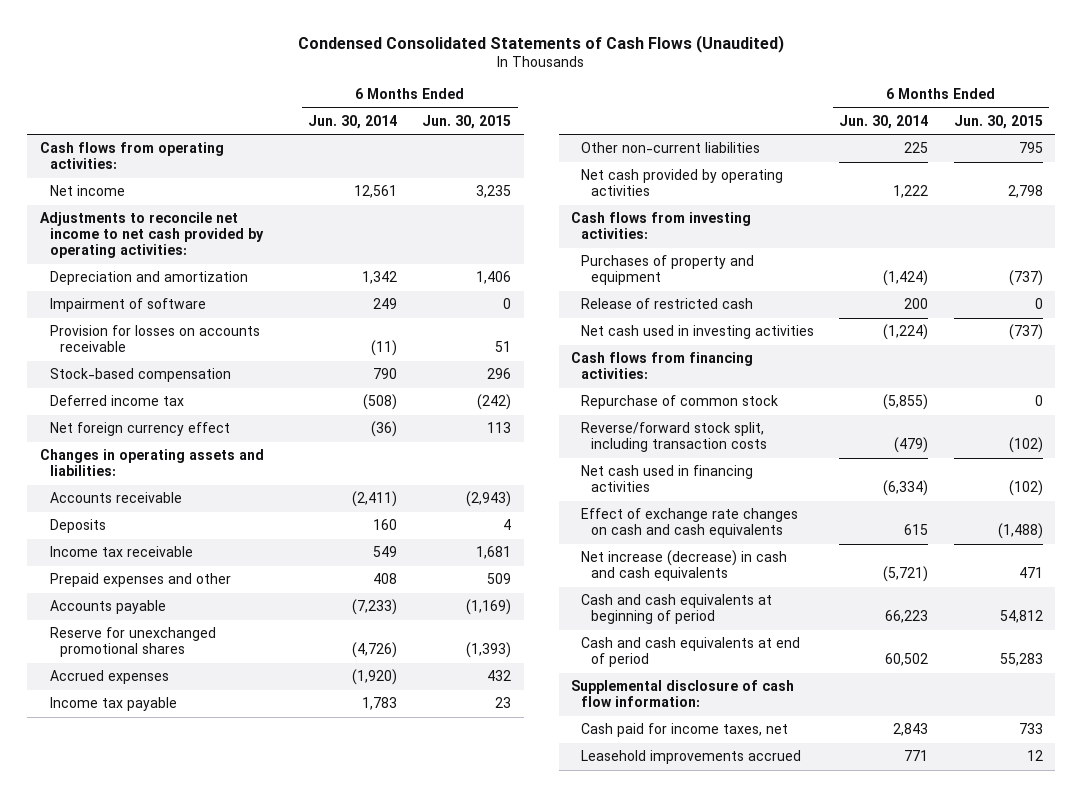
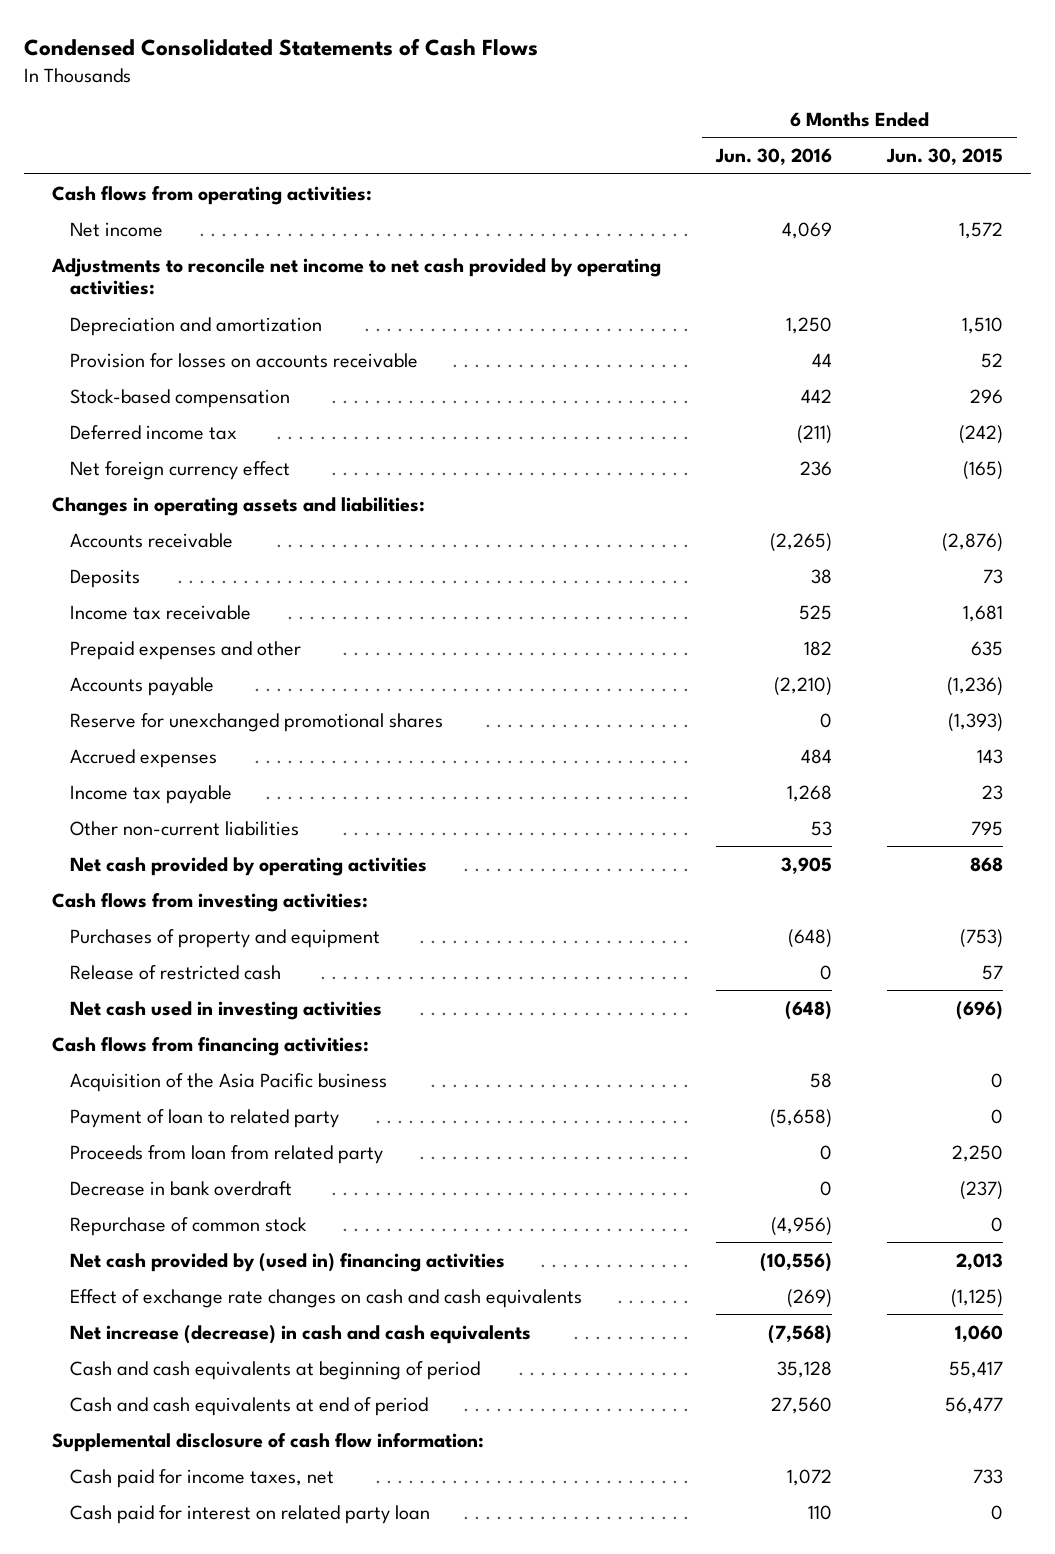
[298,34,785,53] Condensed Consolidated Statements of Cash Flows (Unaudited) -> [24,38,539,57] Condensed Consolidated Statements of Cash Flows
[308,114,398,129] Jun. 30, 2014 -> none
none -> [715,148,833,166] Jun. 30, 2016
[476,185,512,199] 3,235 -> [959,221,1004,239] 1,572
[49,298,206,313] Impairment of software -> none
[476,271,512,285] 1,406 -> [962,316,1004,334] 1,510
[495,341,512,353] 51 -> [981,352,1004,368] 52
[487,422,512,434] 113 -> [963,460,1004,480] (165)
[466,491,512,508] (2,943) -> [942,532,1004,552] (2,876)
[503,519,512,531] 4 -> [983,568,1004,584] 73
[487,573,512,585] 509 -> [971,640,1004,656] 635
[466,599,512,616] (1,169) -> [947,676,1004,696] (1,236)
[487,670,512,682] 432 -> [977,748,1004,764] 143
[1007,185,1043,199] 2,798 -> [970,856,1004,872] 868
[1008,270,1043,287] (737) -> [960,928,1004,948] (753)
[1034,298,1043,310] 0 -> [982,964,1004,980] 57
[1008,324,1043,341] (737) -> [956,1000,1004,1020] (696)
none -> [69,1072,387,1092] Acquisition of the Asia Pacific business
none -> [69,1108,339,1128] Payment of loan to related party
none -> [69,1144,383,1164] Proceeds from loan from related party
none -> [69,1180,292,1196] Decrease in bank overdraft
[581,422,767,453] Reverse/forward stock split, including transaction costs -> none
[581,465,754,493] Net cash used in financing activities -> [69,1252,505,1272] Net cash provided by (used in) financing activities
[1008,480,1043,497] (102) -> [956,1252,1004,1270] 2,013
[997,523,1043,540] (1,488) -> [951,1288,1004,1308] (1,125)
[1018,567,1043,579] 471 -> [955,1324,1004,1342] 1,060
[999,610,1043,624] 54,812 -> [949,1360,1004,1378] 55,417
[999,653,1043,667] 55,283 -> [945,1396,1004,1414] 56,477
[581,750,802,765] Leasehold improvements accrued -> none
none -> [69,1504,430,1524] Cash paid for interest on related party loan

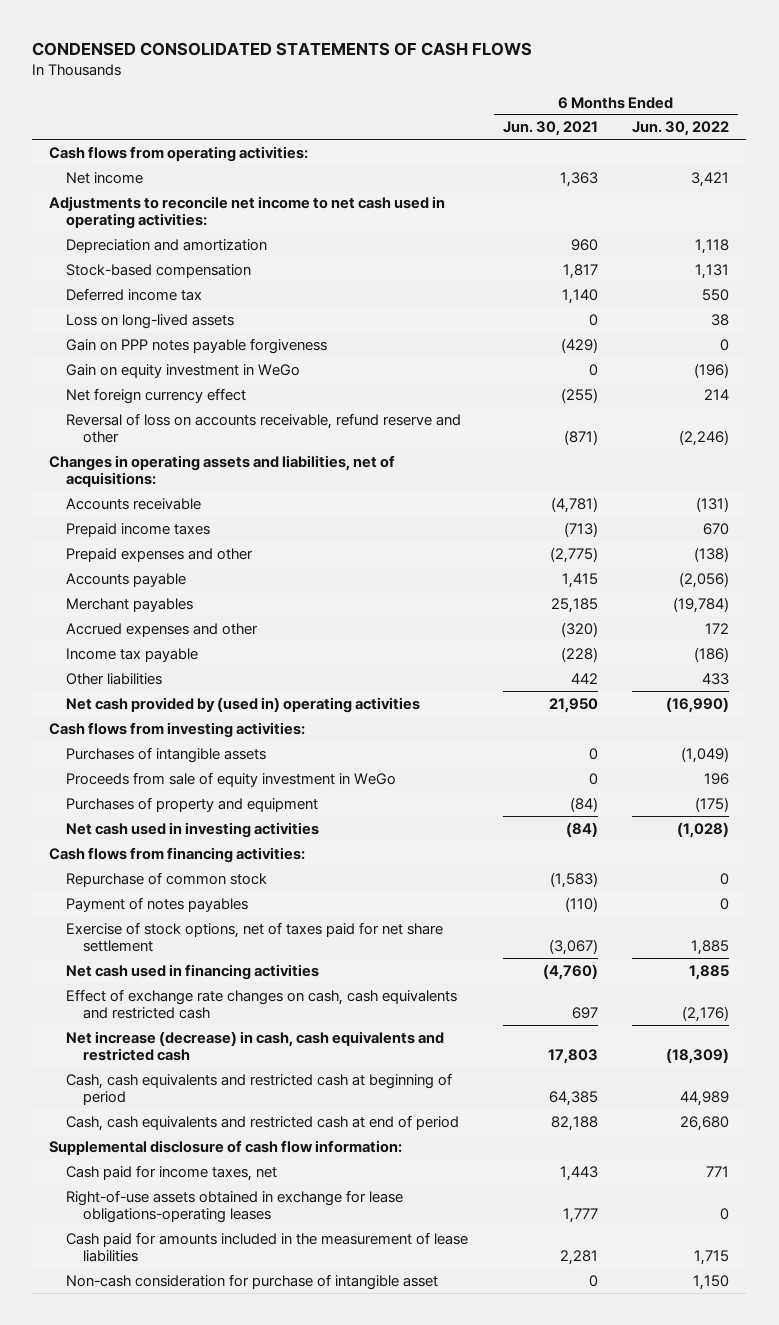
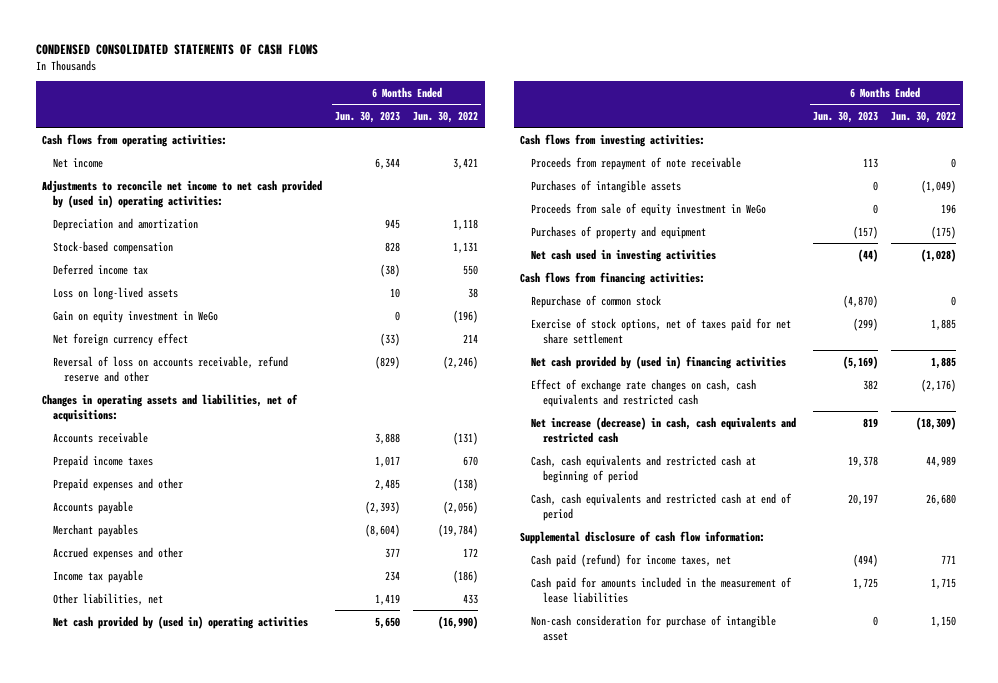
[502,121,598,137] Jun. 30, 2021 -> none
none -> [335,110,401,123] Jun. 30, 2023
[49,195,446,230] Adjustments to reconcile net income to net cash used in operating activities: -> [42,179,323,208] Adjustments to reconcile net income to net cash provided by (used in) operating activities:
[66,337,328,354] Gain on PPP notes payable forgiveness -> none
[66,672,163,685] Other liabilities -> [53,592,164,605] Other liabilities, net
none -> [531,156,742,170] Proceeds from repayment of note receivable
[66,896,249,912] Payment of notes payables -> none
[66,963,320,980] Net cash used in financing activities -> [531,355,787,369] Net cash provided by (used in) financing activities
[66,1189,404,1224] Right-of-use assets obtained in exchange for lease obligations-operating leases -> none
[66,1164,278,1181] Cash paid for income taxes, net -> [531,553,732,567] Cash paid (refund) for income taxes, net

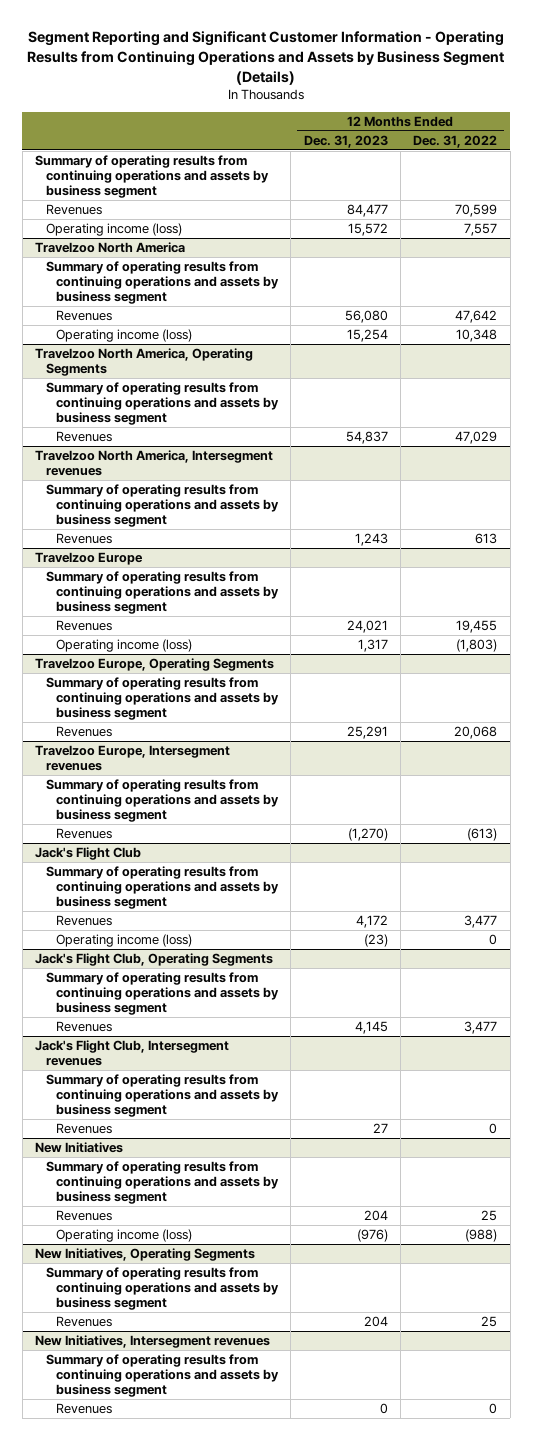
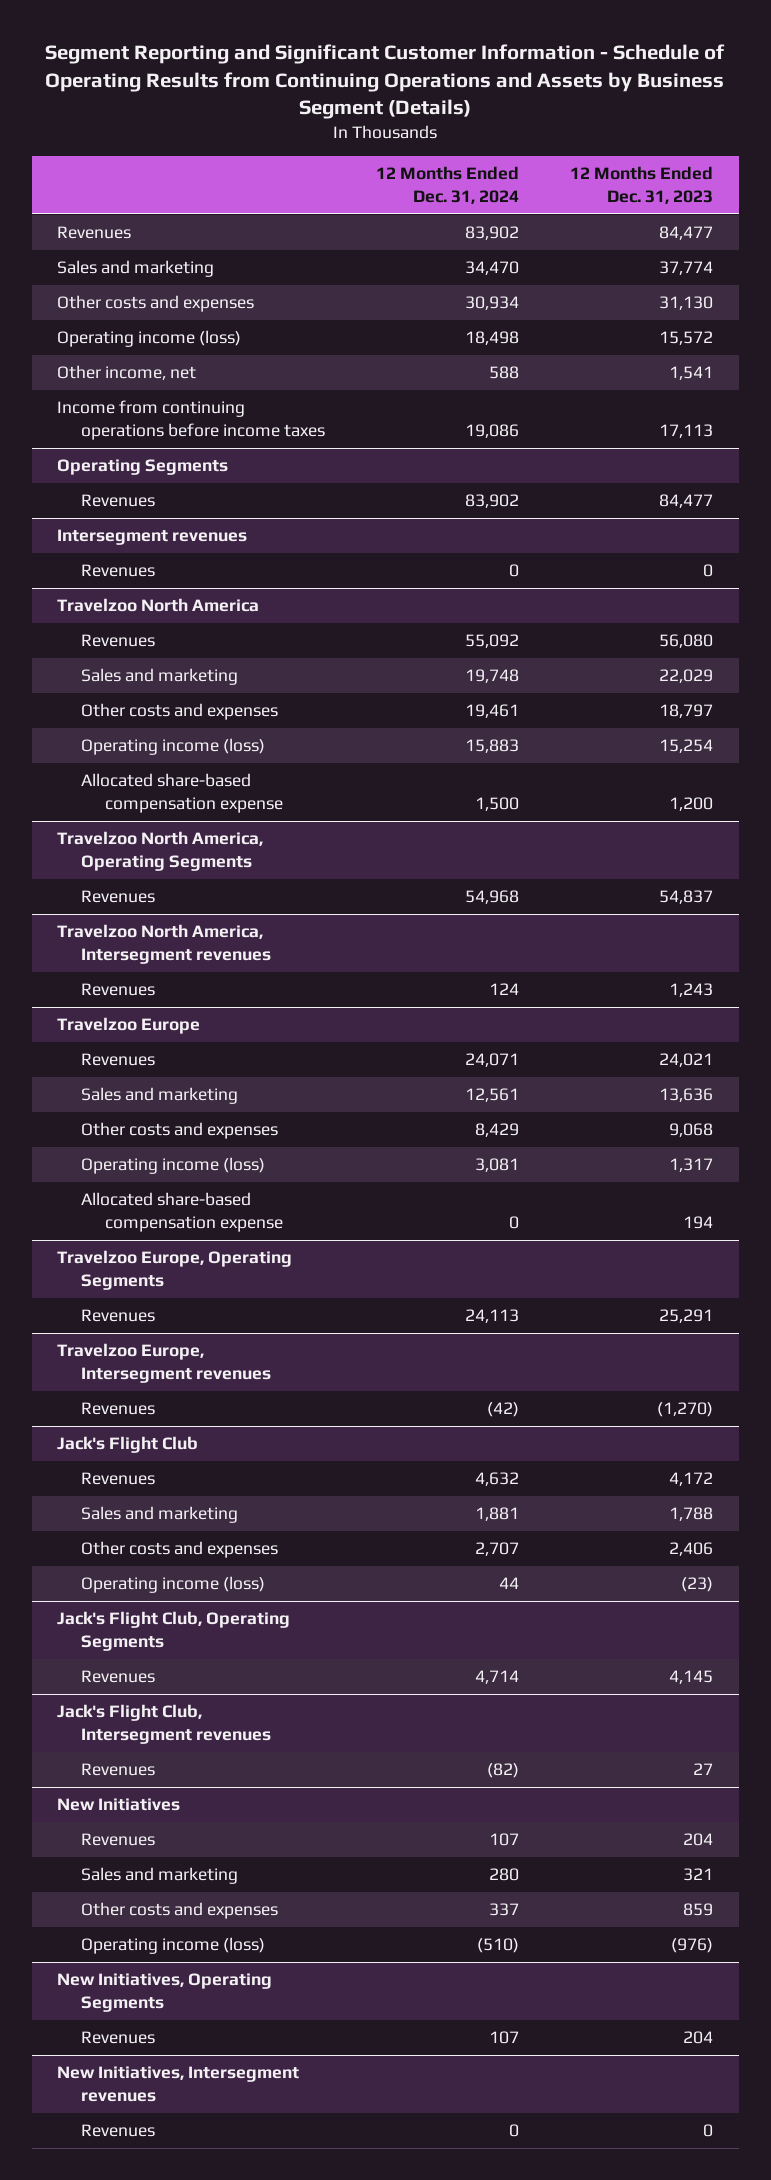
[27,31,505,85] Segment Reporting and Significant Customer Information - Operating Results from Continuing Operations and Assets by Business Segment (Details) -> [45,44,726,120] Segment Reporting and Significant Customer Information - Schedule of Operating Results from Continuing Operations and Assets by Business Segment (Details)
[413,134,498,148] Dec. 31, 2022 -> none
none -> [376,165,520,204] 12 Months Ended Dec. 31, 2024
[35,154,269,198] Summary of operating results from continuing operations and assets by business segment -> none
none -> [57,260,215,278] Sales and marketing
none -> [57,295,255,313] Other costs and expenses
none -> [57,365,197,381] Other income, net
none -> [57,400,325,441] Income from continuing operations before income taxes
none -> [57,459,229,476] Operating Segments
none -> [80,494,155,508] Revenues
none -> [57,529,248,546] Intersegment revenues
none -> [80,564,155,578] Revenues
[45,260,279,304] Summary of operating results from continuing operations and assets by business segment -> none
none -> [80,668,238,686] Sales and marketing
none -> [80,703,278,721] Other costs and expenses
none -> [80,773,283,814] Allocated share-based compensation expense
[45,381,279,425] Summary of operating results from continuing operations and assets by business segment -> none
[45,483,279,527] Summary of operating results from continuing operations and assets by business segment -> none
[45,570,279,614] Summary of operating results from continuing operations and assets by business segment -> none
none -> [80,1087,238,1105] Sales and marketing
none -> [80,1122,278,1140] Other costs and expenses
none -> [80,1192,283,1233] Allocated share-based compensation expense
[45,676,279,720] Summary of operating results from continuing operations and assets by business segment -> none
[45,778,279,822] Summary of operating results from continuing operations and assets by business segment -> none
[45,865,279,909] Summary of operating results from continuing operations and assets by business segment -> none
none -> [80,1506,238,1524] Sales and marketing
none -> [80,1541,278,1559] Other costs and expenses
[45,971,279,1015] Summary of operating results from continuing operations and assets by business segment -> none
[45,1073,279,1117] Summary of operating results from continuing operations and assets by business segment -> none
[45,1160,279,1204] Summary of operating results from continuing operations and assets by business segment -> none
none -> [80,1867,238,1885] Sales and marketing
none -> [80,1902,278,1920] Other costs and expenses
[45,1266,279,1310] Summary of operating results from continuing operations and assets by business segment -> none
[45,1353,279,1397] Summary of operating results from continuing operations and assets by business segment -> none

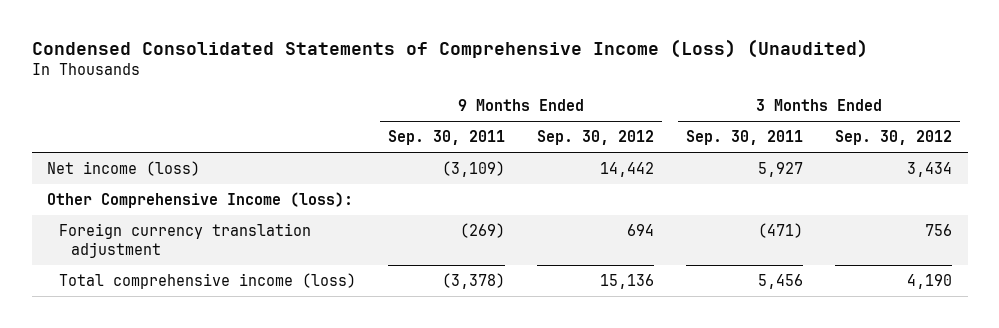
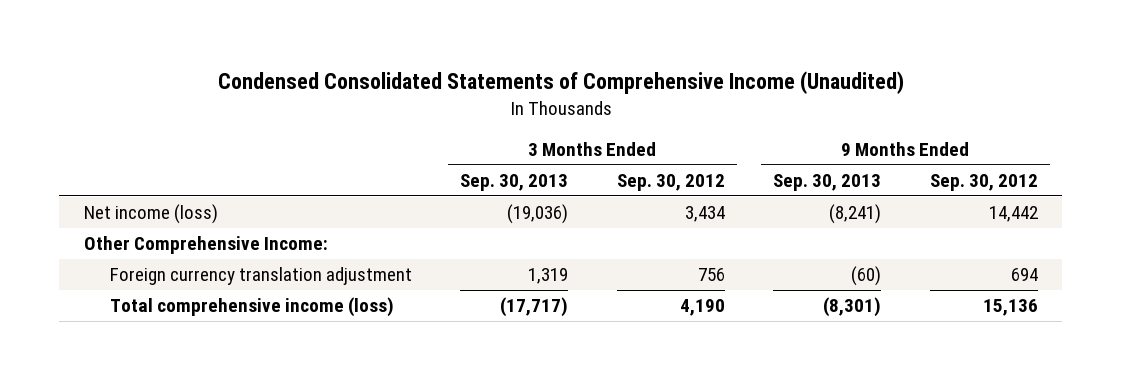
[31,38,868,58] Condensed Consolidated Statements of Comprehensive Income (Loss) (Unaudited) -> [217,70,904,94] Condensed Consolidated Statements of Comprehensive Income (Unaudited)
[387,130,505,146] Sep. 30, 2011 -> none
[685,130,803,146] Sep. 30, 2011 -> none
none -> [460,174,569,192] Sep. 30, 2013
none -> [773,174,882,192] Sep. 30, 2013
[47,191,354,208] Other Comprehensive Income (loss): -> [83,236,328,255] Other Comprehensive Income:

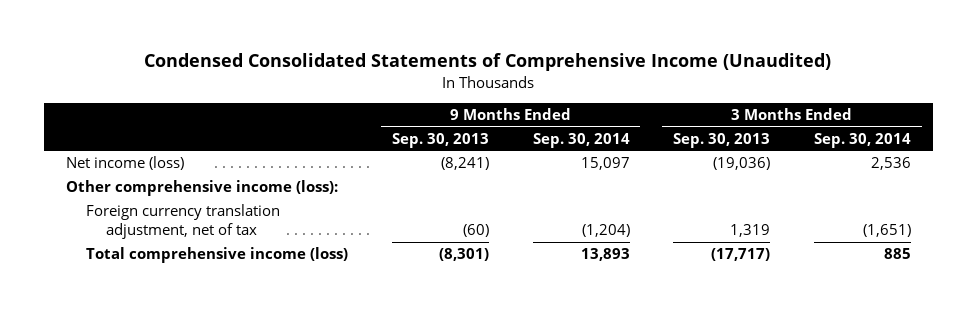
[616,174,725,192] Sep. 30, 2012 -> none
[929,174,1038,192] Sep. 30, 2012 -> none
none -> [532,132,630,148] Sep. 30, 2014
none -> [813,132,911,148] Sep. 30, 2014
[83,236,328,255] Other Comprehensive Income: -> [65,180,338,197] Other comprehensive income (loss):
[109,267,412,286] Foreign currency translation adjustment -> [86,204,281,240] Foreign currency translation adjustment, net of tax

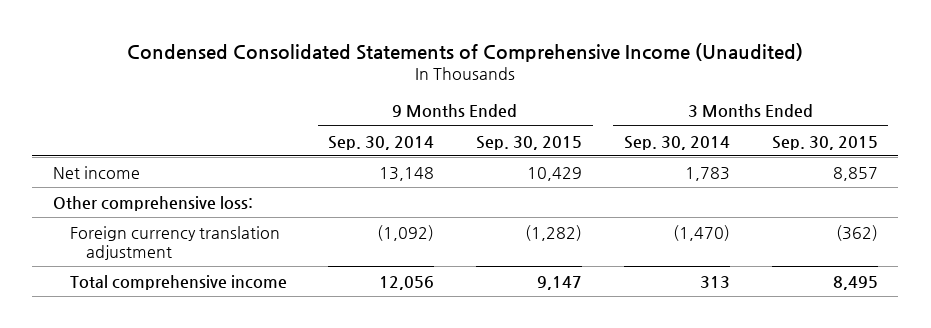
[391,132,489,148] Sep. 30, 2013 -> none
[673,132,771,148] Sep. 30, 2013 -> none
none -> [476,135,583,150] Sep. 30, 2015
none -> [771,135,878,150] Sep. 30, 2015
[65,156,184,171] Net income (loss) -> [53,165,141,179] Net income
[580,157,630,171] 15,097 -> [379,166,435,181] 13,148
[870,157,911,171] 2,536 -> [684,166,730,181] 1,783
[65,180,338,197] Other comprehensive income (loss): -> [53,195,254,211] Other comprehensive loss:
[86,204,281,240] Foreign currency translation adjustment, net of tax -> [69,225,280,260] Foreign currency translation adjustment
[581,224,630,238] (1,204) -> [377,224,435,241] (1,092)
[862,224,911,238] (1,651) -> [672,224,730,241] (1,470)
[86,247,349,264] Total comprehensive income (loss) -> [69,274,287,290] Total comprehensive income
[580,248,630,262] 13,893 -> [379,275,435,290] 12,056
[883,248,911,260] 885 -> [699,275,730,288] 313

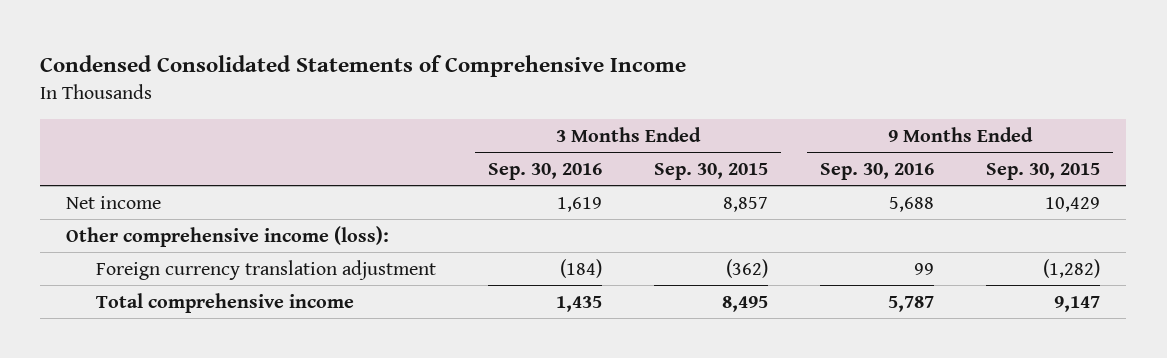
[127,42,804,62] Condensed Consolidated Statements of Comprehensive Income (Unaudited) -> [40,54,687,77] Condensed Consolidated Statements of Comprehensive Income
[328,135,435,150] Sep. 30, 2014 -> none
[623,135,730,150] Sep. 30, 2014 -> none
none -> [488,162,603,180] Sep. 30, 2016
none -> [820,162,935,180] Sep. 30, 2016
[53,195,254,211] Other comprehensive loss: -> [66,225,390,247] Other comprehensive income (loss):

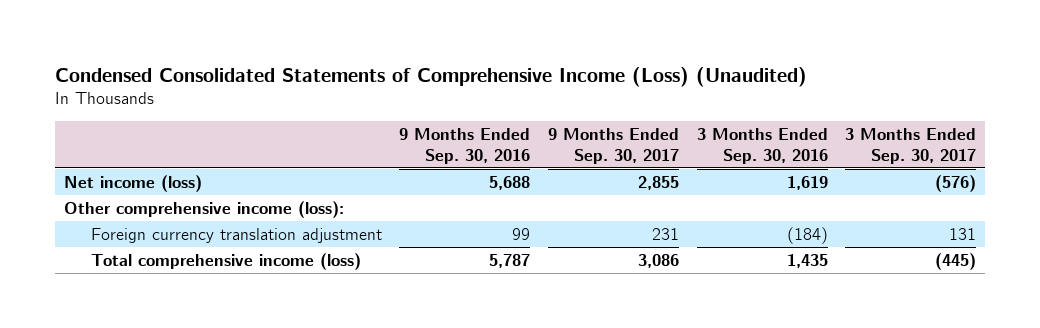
[40,54,687,77] Condensed Consolidated Statements of Comprehensive Income -> [55,66,808,87] Condensed Consolidated Statements of Comprehensive Income (Loss) (Unaudited)
[654,162,769,180] Sep. 30, 2015 -> none
[986,162,1101,180] Sep. 30, 2015 -> none
none -> [548,128,680,164] 9 Months Ended Sep. 30, 2017
none -> [845,128,977,164] 3 Months Ended Sep. 30, 2017
[66,195,162,209] Net income -> [63,174,202,192] Net income (loss)
[96,292,355,313] Total comprehensive income -> [90,252,361,270] Total comprehensive income (loss)

